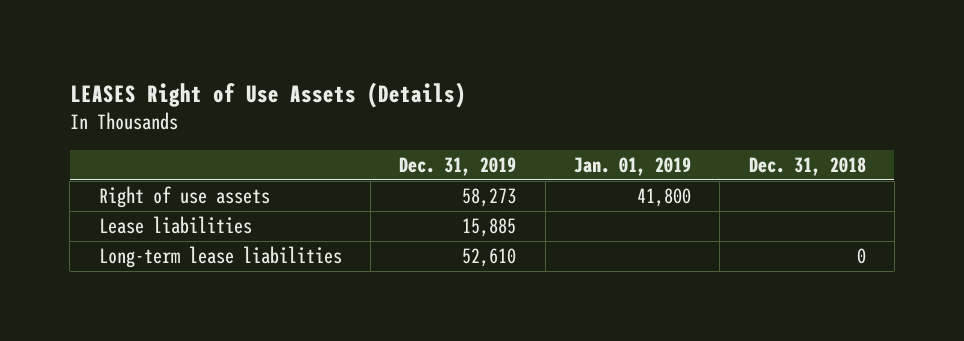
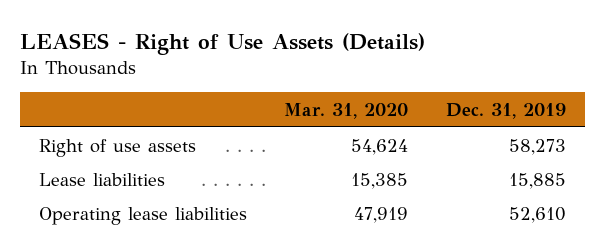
[69,81,466,108] LEASES Right of Use Assets (Details) -> [19,32,425,55] LEASES - Right of Use Assets (Details)
[573,156,691,176] Jan. 01, 2019 -> none
[748,156,866,176] Dec. 31, 2018 -> none
none -> [284,102,409,119] Mar. 31, 2020
[98,245,342,268] Long-term lease liabilities -> [38,206,247,225] Operating lease liabilities

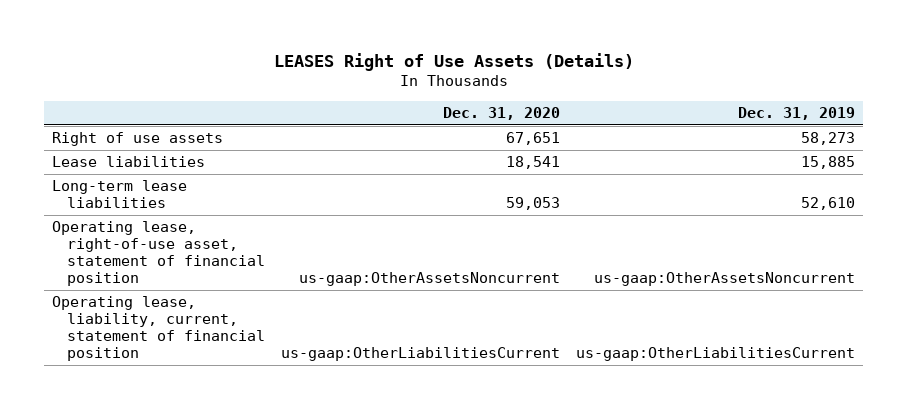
[19,32,425,55] LEASES - Right of Use Assets (Details) -> [273,52,634,71] LEASES Right of Use Assets (Details)
[284,102,409,119] Mar. 31, 2020 -> none
none -> [442,107,560,121] Dec. 31, 2020
[38,206,247,225] Operating lease liabilities -> [52,180,188,209] Long-term lease liabilities
none -> [52,221,265,287] Operating lease, right-of-use asset, statement of financial position
none -> [52,296,265,362] Operating lease, liability, current, statement of financial position

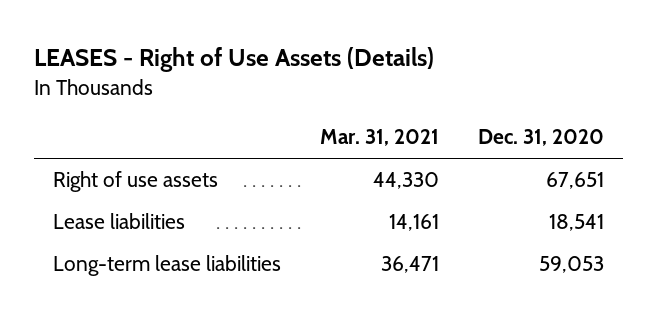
[273,52,634,71] LEASES Right of Use Assets (Details) -> [33,47,434,73] LEASES - Right of Use Assets (Details)
[738,107,856,121] Dec. 31, 2019 -> none
none -> [320,129,440,147] Mar. 31, 2021
[52,221,265,287] Operating lease, right-of-use asset, statement of financial position -> none
[52,296,265,362] Operating lease, liability, current, statement of financial position -> none

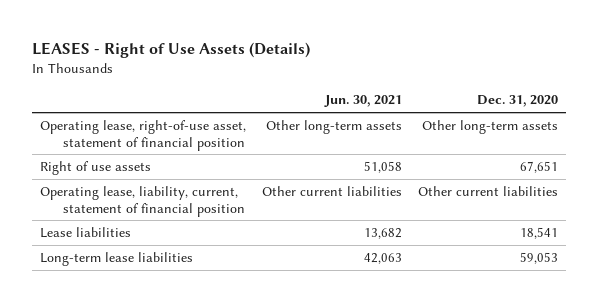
[320,129,440,147] Mar. 31, 2021 -> none
none -> [323,95,402,108] Jun. 30, 2021
none -> [40,119,247,151] Operating lease, right-of-use asset, statement of financial position
none -> [40,185,245,217] Operating lease, liability, current, statement of financial position

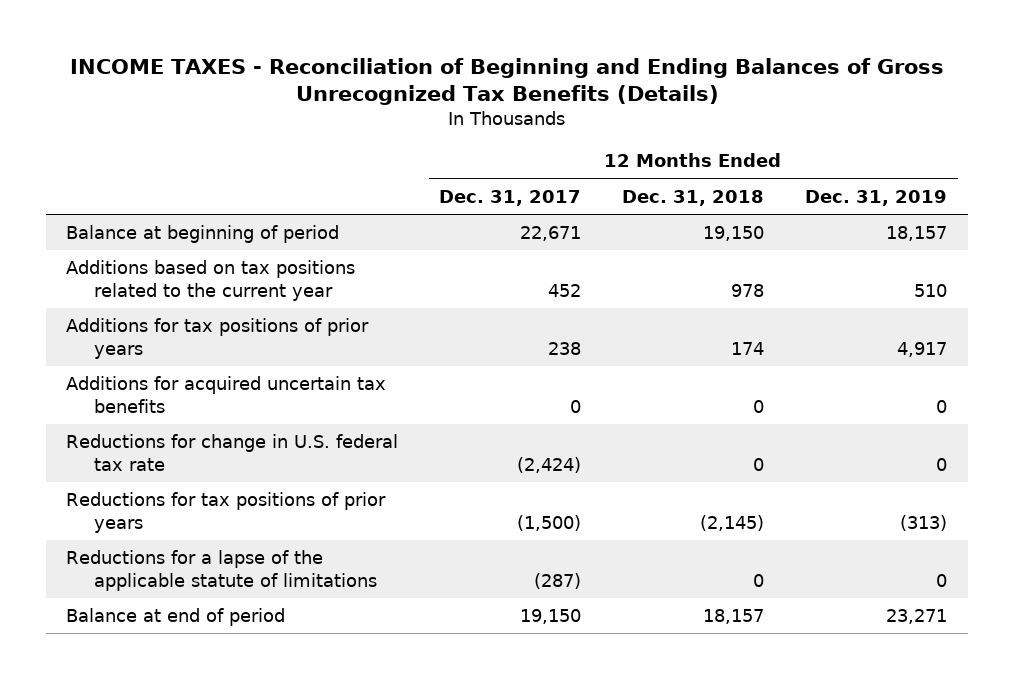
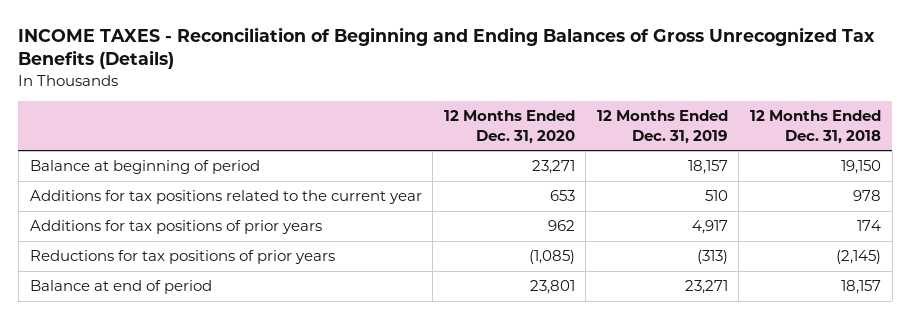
[439,189,582,206] Dec. 31, 2017 -> none
none -> [443,110,575,144] 12 Months Ended Dec. 31, 2020
[66,260,356,301] Additions based on tax positions related to the current year -> [29,190,422,205] Additions for tax positions related to the current year
[66,376,387,413] Additions for acquired uncertain tax benefits -> none
[66,434,399,471] Reductions for change in U.S. federal tax rate -> none
[66,550,378,591] Reductions for a lapse of the applicable statute of limitations -> none

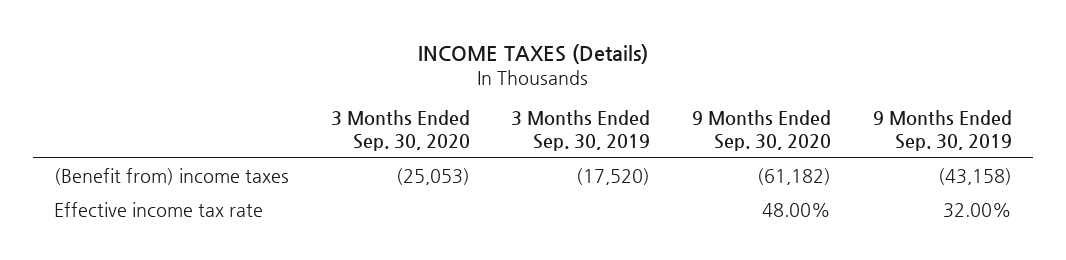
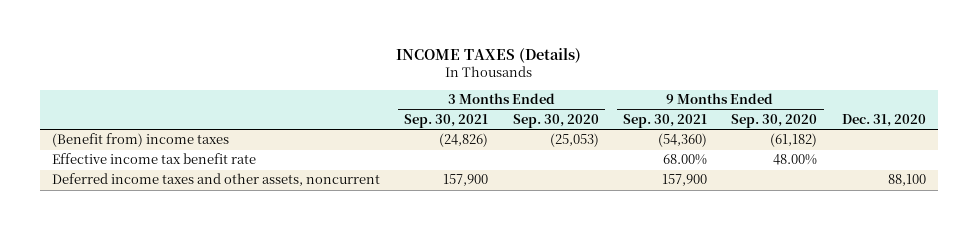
[511,110,651,151] 3 Months Ended Sep. 30, 2019 -> none
[872,110,1012,151] 9 Months Ended Sep. 30, 2019 -> none
none -> [404,113,489,128] Sep. 30, 2021
none -> [623,113,708,128] Sep. 30, 2021
none -> [841,113,926,127] Dec. 31, 2020
[53,202,263,218] Effective income tax rate -> [52,153,257,165] Effective income tax benefit rate
none -> [52,173,381,187] Deferred income taxes and other assets, noncurrent

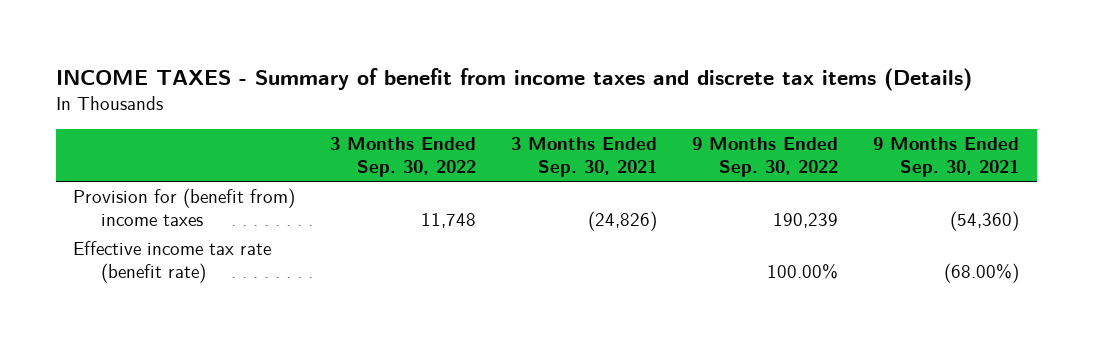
[395,47,581,63] INCOME TAXES (Details) -> [55,68,972,92] INCOME TAXES - Summary of benefit from income taxes and discrete tax items (Details)
[512,113,599,128] Sep. 30, 2020 -> none
[731,113,818,128] Sep. 30, 2020 -> none
[841,113,926,127] Dec. 31, 2020 -> none
none -> [330,137,477,178] 3 Months Ended Sep. 30, 2022
none -> [692,137,839,178] 9 Months Ended Sep. 30, 2022
[52,173,381,187] Deferred income taxes and other assets, noncurrent -> none
[52,133,230,148] (Benefit from) income taxes -> [73,188,296,227] Provision for (benefit from) income taxes
[52,153,257,165] Effective income tax benefit rate -> [73,241,272,284] Effective income tax rate (benefit rate)
[663,154,708,166] 68.00% -> [944,263,1020,284] (68.00%)

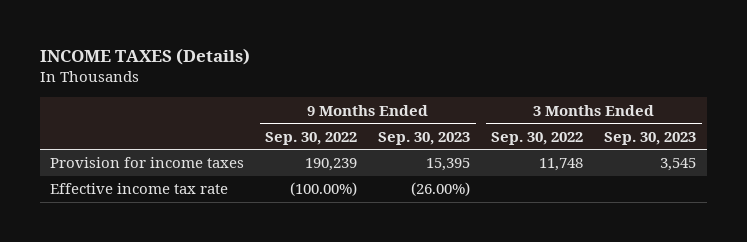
[55,68,972,92] INCOME TAXES - Summary of benefit from income taxes and discrete tax items (Details) -> [39,48,250,66] INCOME TAXES (Details)
[511,137,658,178] 3 Months Ended Sep. 30, 2021 -> none
[873,137,1020,178] 9 Months Ended Sep. 30, 2021 -> none
none -> [378,131,471,145] Sep. 30, 2023
none -> [604,131,697,145] Sep. 30, 2023
[73,188,296,227] Provision for (benefit from) income taxes -> [50,157,245,169] Provision for income taxes
[73,241,272,284] Effective income tax rate (benefit rate) -> [50,183,229,195] Effective income tax rate
[767,263,839,280] 100.00% -> [290,182,358,197] (100.00%)

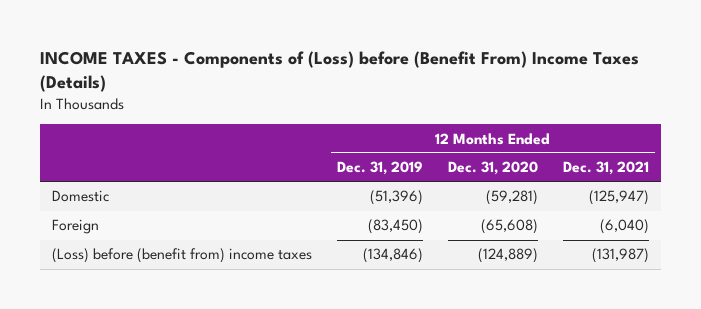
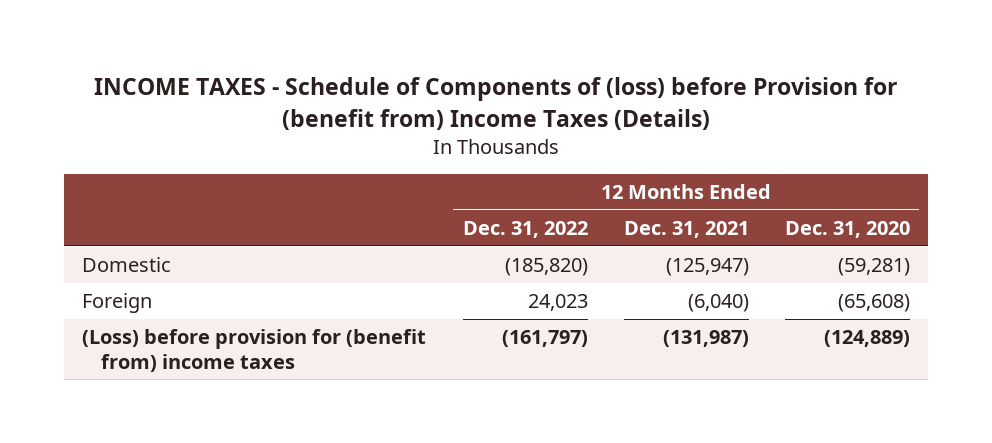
[39,50,639,92] INCOME TAXES - Components of (Loss) before (Benefit From) Income Taxes (Details) -> [94,77,898,130] INCOME TAXES - Schedule of Components of (loss) before Provision for (benefit from) Income Taxes (Details)
[337,161,424,176] Dec. 31, 2019 -> none
none -> [462,221,588,239] Dec. 31, 2022
[52,248,313,264] (Loss) before (benefit from) income taxes -> [82,329,427,372] (Loss) before provision for (benefit from) income taxes

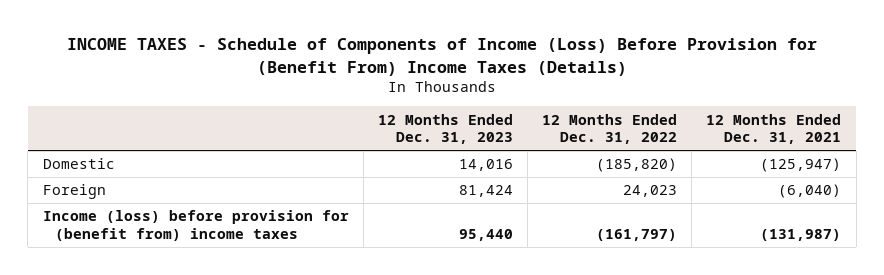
[94,77,898,130] INCOME TAXES - Schedule of Components of (loss) before Provision for (benefit from) Income Taxes (Details) -> [67,38,818,76] INCOME TAXES - Schedule of Components of Income (Loss) Before Provision for (Benefit From) Income Taxes (Details)
[785,221,911,239] Dec. 31, 2020 -> none
none -> [377,113,513,145] 12 Months Ended Dec. 31, 2023
[82,329,427,372] (Loss) before provision for (benefit from) income taxes -> [42,210,349,242] Income (loss) before provision for (benefit from) income taxes

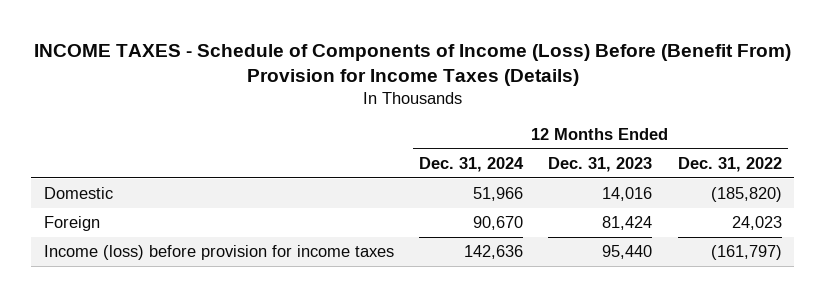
[67,38,818,76] INCOME TAXES - Schedule of Components of Income (Loss) Before Provision for (Benefit From) Income Taxes (Details) -> [33,43,791,86] INCOME TAXES - Schedule of Components of Income (Loss) Before (Benefit From) Provision for Income Taxes (Details)
[706,113,842,145] 12 Months Ended Dec. 31, 2021 -> none
none -> [419,156,525,172] Dec. 31, 2024
[42,210,349,242] Income (loss) before provision for (benefit from) income taxes -> [43,244,394,260] Income (loss) before provision for income taxes

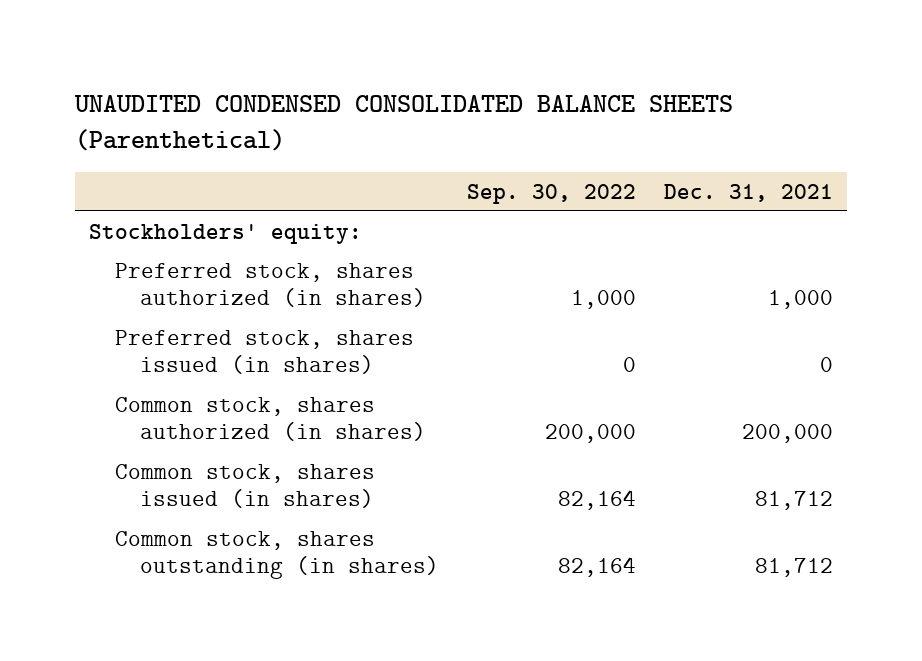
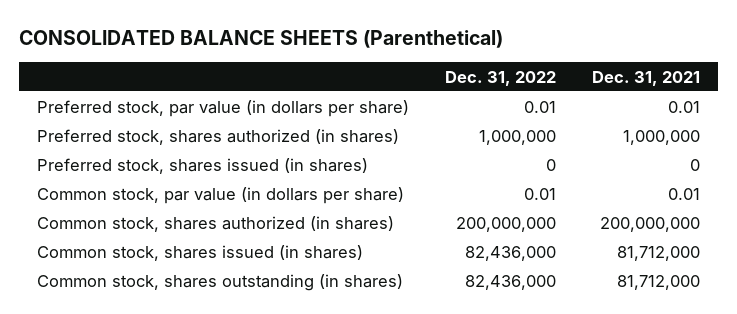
[74,94,734,152] UNAUDITED CONDENSED CONSOLIDATED BALANCE SHEETS (Parenthetical) -> [19,30,504,49] CONSOLIDATED BALANCE SHEETS (Parenthetical)
[466,183,636,204] Sep. 30, 2022 -> none
none -> [445,70,557,86] Dec. 31, 2022
[89,223,363,244] Stockholders' equity: -> none
none -> [37,99,410,117] Preferred stock, par value (in dollars per share)
[767,290,833,310] 1,000 -> [623,129,701,145] 1,000,000
none -> [37,186,405,204] Common stock, par value (in dollars per share)
[741,424,833,444] 200,000 -> [600,216,701,232] 200,000,000
[754,491,833,511] 81,712 -> [617,245,701,261] 81,712,000
[754,558,833,578] 81,712 -> [617,274,701,290] 81,712,000

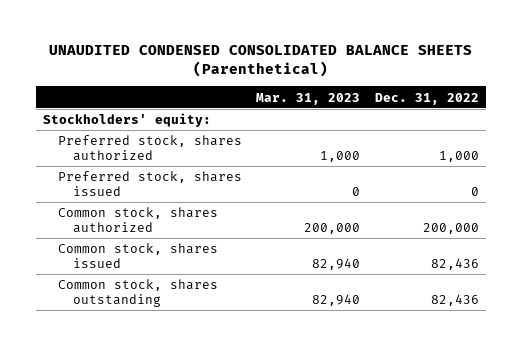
[19,30,504,49] CONSOLIDATED BALANCE SHEETS (Parenthetical) -> [48,44,472,78] UNAUDITED CONDENSED CONSOLIDATED BALANCE SHEETS (Parenthetical)
[592,70,701,86] Dec. 31, 2021 -> none
none -> [256,92,361,105] Mar. 31, 2023
[37,99,410,117] Preferred stock, par value (in dollars per share) -> none
[37,186,405,204] Common stock, par value (in dollars per share) -> none
none -> [43,113,212,128] Stockholders' equity:
[37,128,400,145] Preferred stock, shares authorized (in shares) -> [57,135,242,161] Preferred stock, shares authorized
[479,129,557,145] 1,000,000 -> [438,150,479,162] 1,000
[37,157,369,174] Preferred stock, shares issued (in shares) -> [57,171,242,196] Preferred stock, shares issued
[37,215,395,232] Common stock, shares authorized (in shares) -> [57,207,218,233] Common stock, shares authorized
[456,216,557,232] 200,000,000 -> [422,222,479,234] 200,000
[37,244,364,261] Common stock, shares issued (in shares) -> [57,243,218,268] Common stock, shares issued
[465,245,557,261] 82,436,000 -> [430,257,479,270] 82,436
[37,273,404,291] Common stock, shares outstanding (in shares) -> [57,279,218,307] Common stock, shares outstanding
[465,274,557,290] 82,436,000 -> [430,293,479,306] 82,436

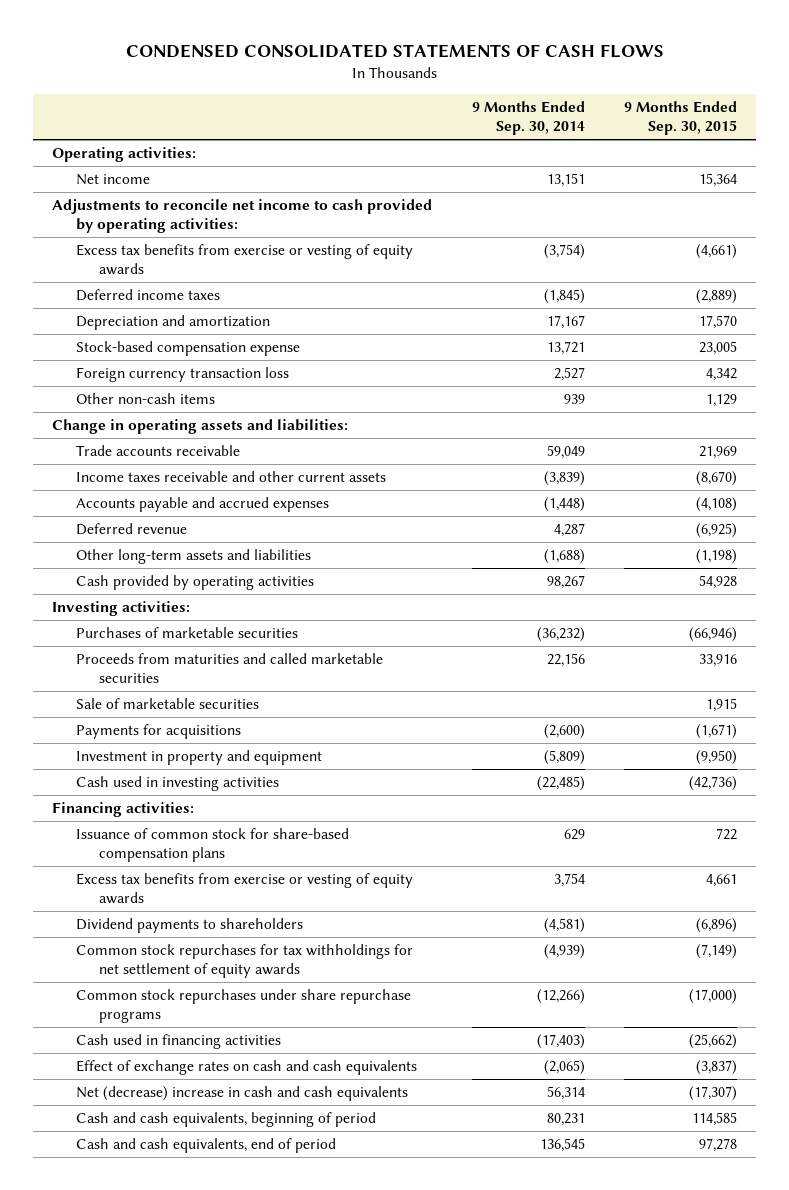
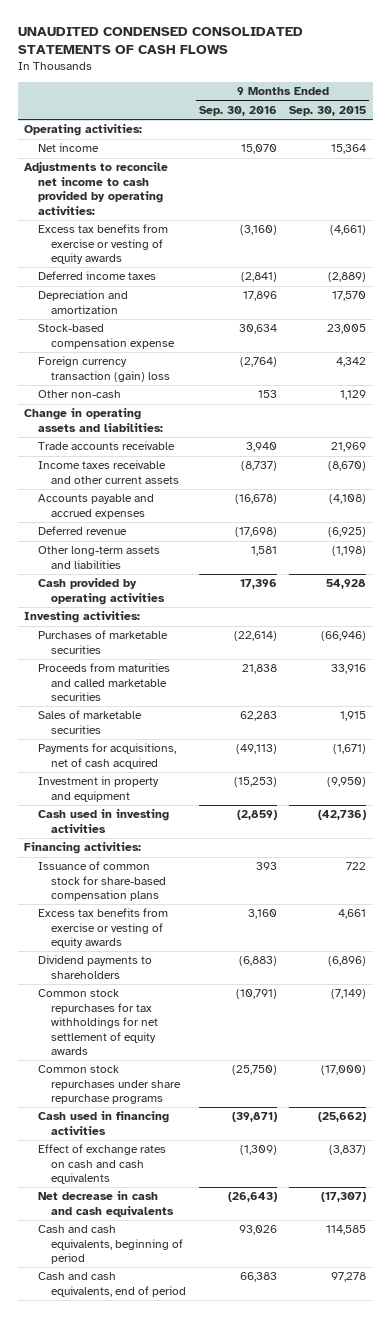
[125,44,664,59] CONDENSED CONSOLIDATED STATEMENTS OF CASH FLOWS -> [17,26,303,55] UNAUDITED CONDENSED CONSOLIDATED STATEMENTS OF CASH FLOWS
[471,101,585,136] 9 Months Ended Sep. 30, 2014 -> none
none -> [198,105,277,116] Sep. 30, 2016
[75,367,289,383] Foreign currency transaction loss -> [37,356,171,382] Foreign currency transaction (gain) loss
[75,393,215,405] Other non-cash items -> [37,390,121,399] Other non-cash
[75,698,259,710] Sale of marketable securities -> [37,710,142,734] Sales of marketable securities
[75,724,241,740] Payments for acquisitions -> [37,743,176,769] Payments for acquisitions, net of cash acquired
[75,1086,408,1102] Net (decrease) increase in cash and cash equivalents -> [37,1191,175,1217] Net decrease in cash and cash equivalents

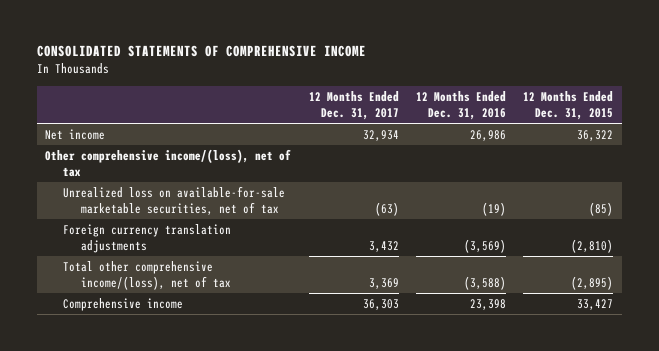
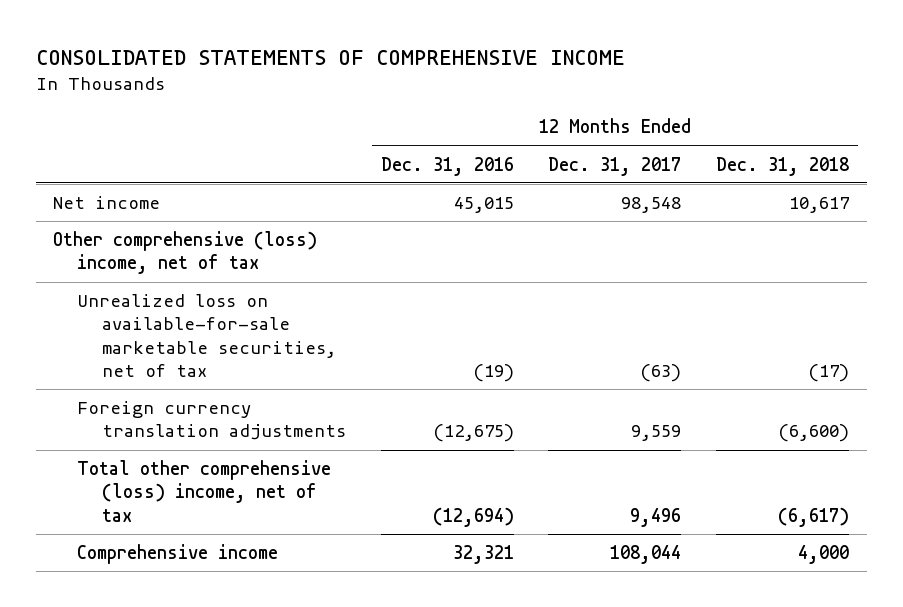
[523,90,614,121] 12 Months Ended Dec. 31, 2015 -> none
none -> [716,156,850,176] Dec. 31, 2018
[362,129,399,141] 32,934 -> [621,197,682,214] 98,548
[470,129,507,141] 26,986 -> [453,197,514,214] 45,015
[45,148,292,178] Other comprehensive income/(loss), net of tax -> [53,231,318,275] Other comprehensive (loss) income, net of tax
[368,241,399,253] 3,432 -> [631,425,682,442] 9,559
[464,239,507,254] (3,569) -> [432,424,514,443] (12,675)
[63,260,232,291] Total other comprehensive income/(loss), net of tax -> [77,460,332,522] Total other comprehensive (loss) income, net of tax
[368,278,399,290] 3,369 -> [630,507,682,527] 9,496
[464,276,507,291] (3,588) -> [432,506,514,527] (12,694)
[362,298,399,310] 36,303 -> [610,545,682,565] 108,044
[470,298,507,310] 23,398 -> [452,545,514,565] 32,321

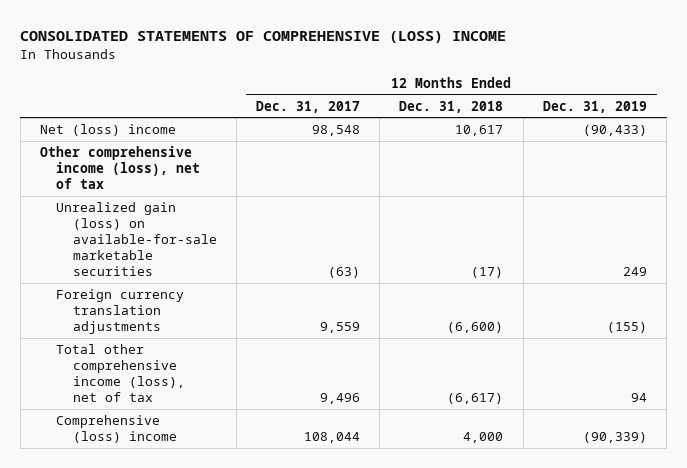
[35,49,625,65] CONSOLIDATED STATEMENTS OF COMPREHENSIVE INCOME -> [20,30,507,43] CONSOLIDATED STATEMENTS OF COMPREHENSIVE (LOSS) INCOME
[380,156,514,176] Dec. 31, 2016 -> none
none -> [542,100,647,113] Dec. 31, 2019
[53,196,161,210] Net income -> [40,124,177,137] Net (loss) income
[53,231,318,275] Other comprehensive (loss) income, net of tax -> [40,146,201,190] Other comprehensive income (loss), net of tax
[77,294,336,378] Unrealized loss on available-for-sale marketable securities, net of tax -> [56,202,217,277] Unrealized gain (loss) on available-for-sale marketable securities
[77,460,332,522] Total other comprehensive (loss) income, net of tax -> [56,344,185,403] Total other comprehensive income (loss), net of tax
[77,544,279,565] Comprehensive income -> [56,415,177,444] Comprehensive (loss) income

